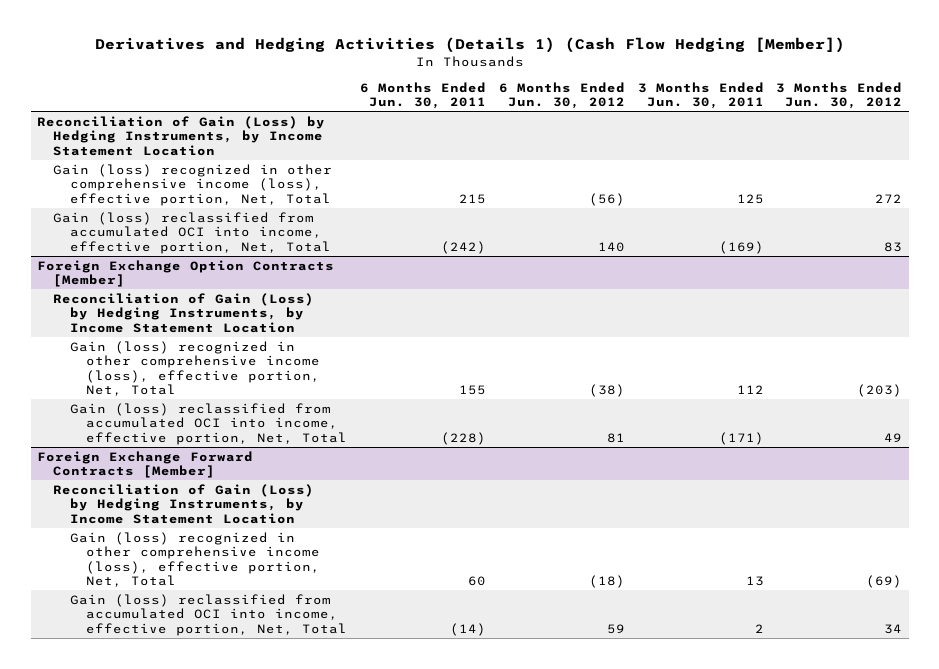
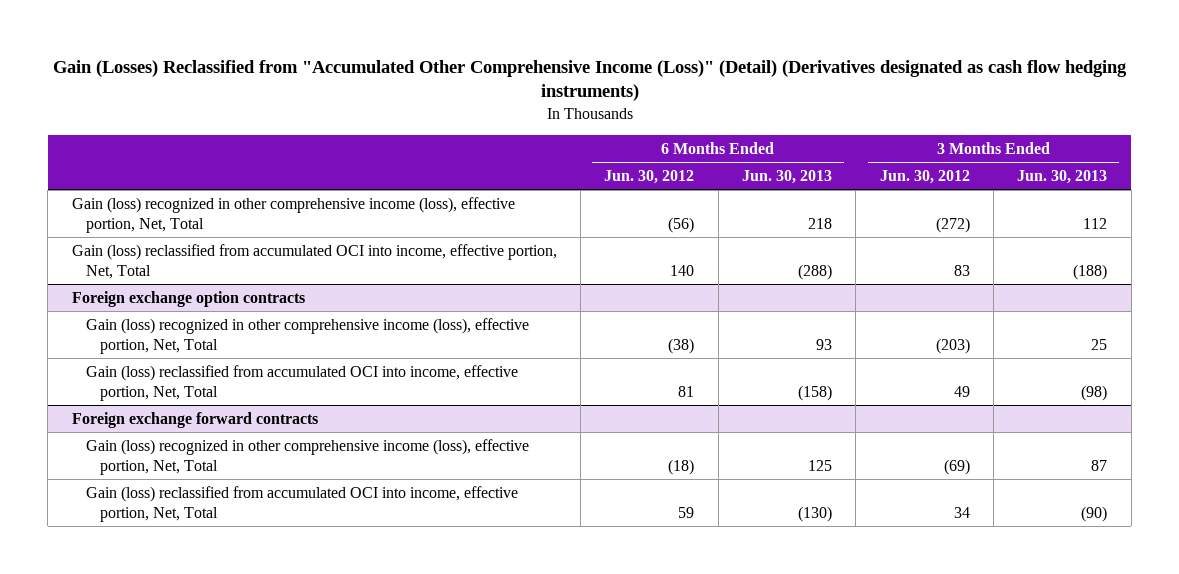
[94,37,845,54] Derivatives and Hedging Activities (Details 1) (Cash Flow Hedging [Member]) -> [52,59,1127,102] Gain (Losses) Reclassified from "Accumulated Other Comprehensive Income (Loss)" (Detail) (Derivatives designated as cash flow hedging instruments)
[359,81,486,110] 6 Months Ended Jun. 30, 2011 -> none
[637,81,764,110] 3 Months Ended Jun. 30, 2011 -> none
none -> [742,169,833,184] Jun. 30, 2013
none -> [1017,169,1108,184] Jun. 30, 2013
[36,115,325,156] Reconciliation of Gain (Loss) by Hedging Instruments, by Income Statement Location -> none
[875,193,903,203] 272 -> [935,216,970,233] (272)
[53,292,315,333] Reconciliation of Gain (Loss) by Hedging Instruments, by Income Statement Location -> none
[36,259,334,288] Foreign Exchange Option Contracts [Member] -> [71,290,305,307] Foreign exchange option contracts
[53,483,315,524] Reconciliation of Gain (Loss) by Hedging Instruments, by Income Statement Location -> none
[36,450,253,479] Foreign Exchange Forward Contracts [Member] -> [71,411,318,428] Foreign exchange forward contracts

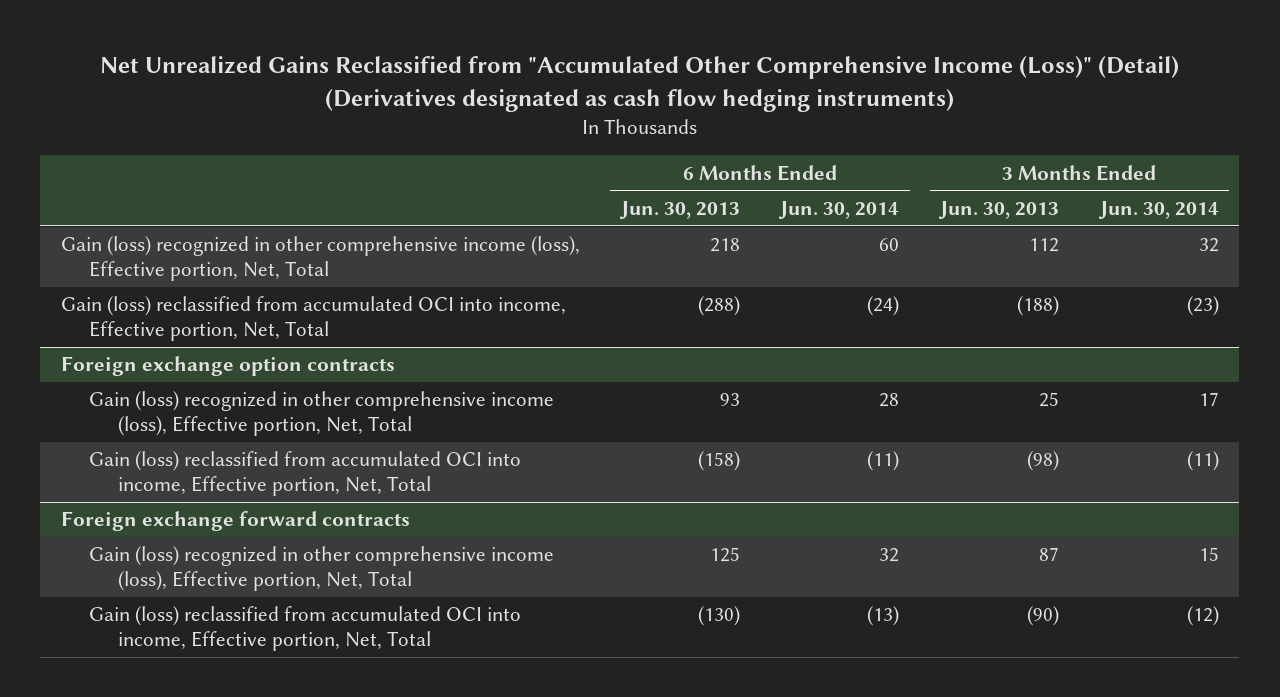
[52,59,1127,102] Gain (Losses) Reclassified from "Accumulated Other Comprehensive Income (Loss)" (Detail) (Derivatives designated as cash flow hedging instruments) -> [99,56,1179,112] Net Unrealized Gains Reclassified from "Accumulated Other Comprehensive Income (Loss)" (Detail) (Derivatives designated as cash flow hedging instruments)
[604,169,695,184] Jun. 30, 2012 -> none
[879,169,970,184] Jun. 30, 2012 -> none
none -> [778,200,900,219] Jun. 30, 2014
none -> [1097,200,1219,219] Jun. 30, 2014
[71,196,515,233] Gain (loss) recognized in other comprehensive income (loss), effective portion, Net, Total -> [60,236,580,282] Gain (loss) recognized in other comprehensive income (loss), Effective portion, Net, Total
[71,243,557,279] Gain (loss) reclassified from accumulated OCI into income, effective portion, Net, Total -> [60,296,566,342] Gain (loss) reclassified from accumulated OCI into income, Effective portion, Net, Total
[85,317,529,354] Gain (loss) recognized in other comprehensive income (loss), effective portion, Net, Total -> [89,391,555,437] Gain (loss) recognized in other comprehensive income (loss), Effective portion, Net, Total
[85,364,518,401] Gain (loss) reclassified from accumulated OCI into income, effective portion, Net, Total -> [89,451,522,497] Gain (loss) reclassified from accumulated OCI into income, Effective portion, Net, Total
[85,438,529,475] Gain (loss) recognized in other comprehensive income (loss), effective portion, Net, Total -> [89,546,555,592] Gain (loss) recognized in other comprehensive income (loss), Effective portion, Net, Total
[85,485,518,522] Gain (loss) reclassified from accumulated OCI into income, effective portion, Net, Total -> [89,606,522,652] Gain (loss) reclassified from accumulated OCI into income, Effective portion, Net, Total

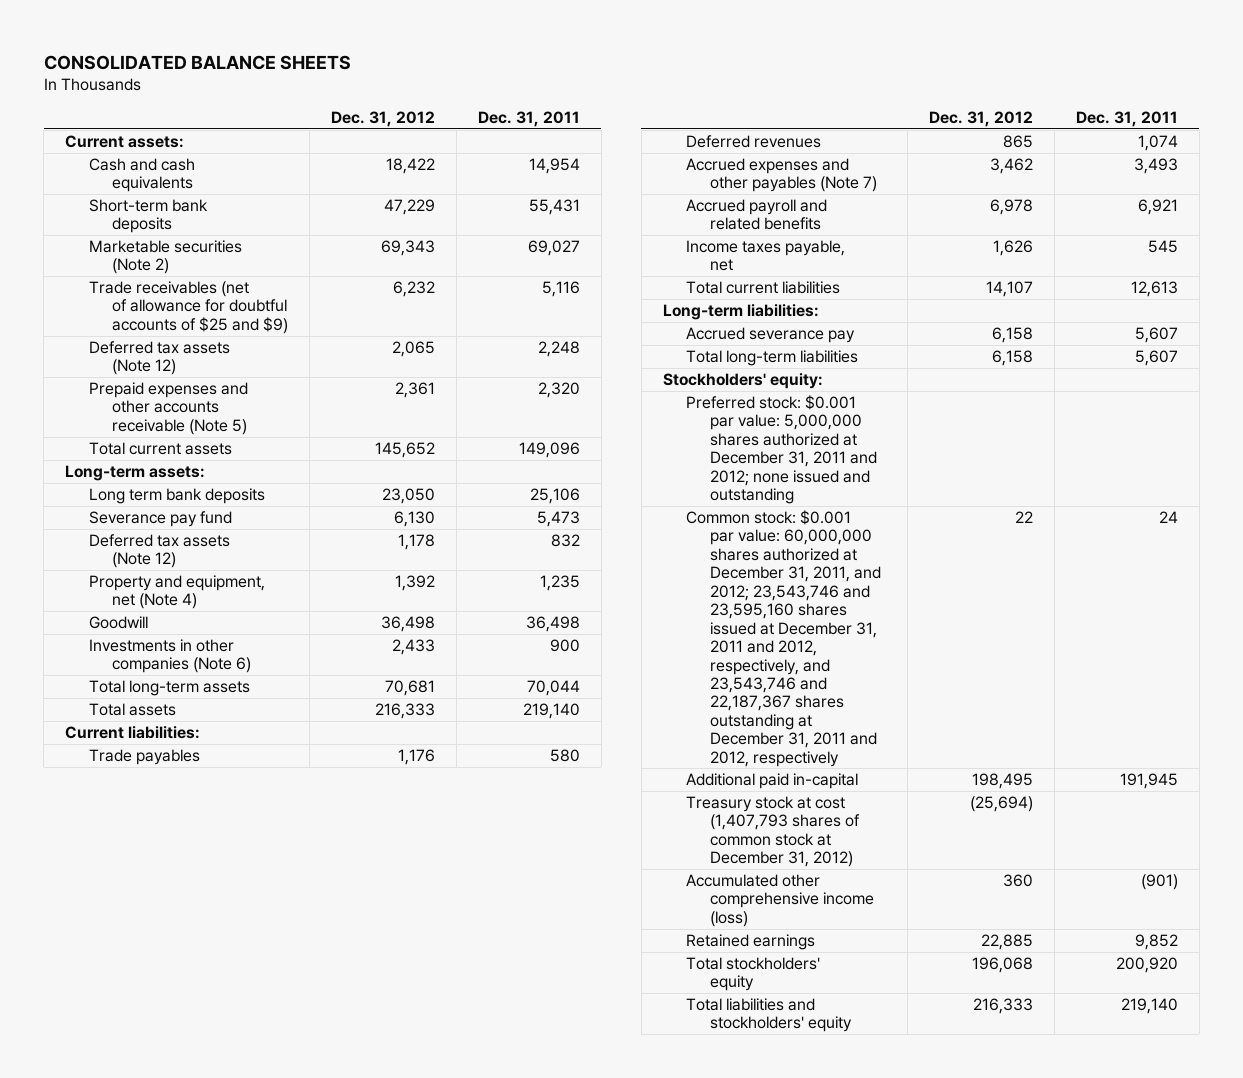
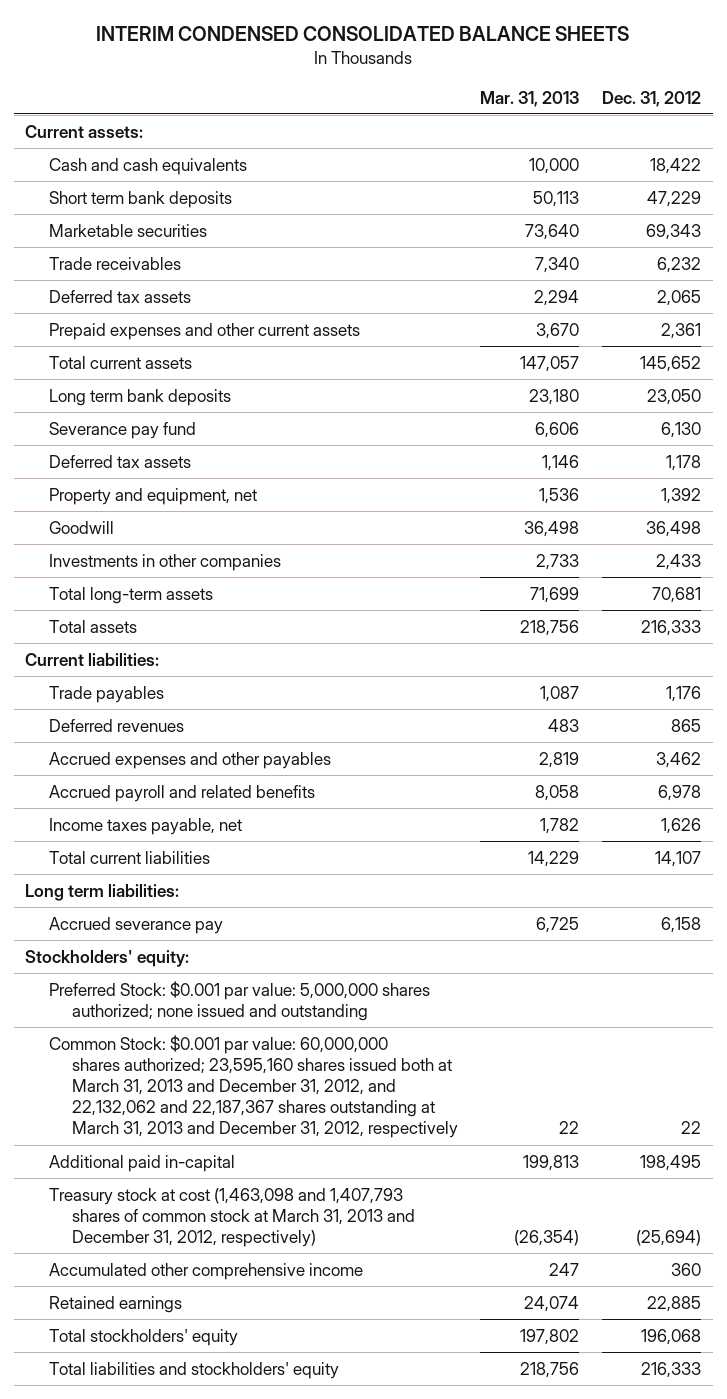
[43,54,351,70] CONSOLIDATED BALANCE SHEETS -> [96,25,630,41] INTERIM CONDENSED CONSOLIDATED BALANCE SHEETS
[478,111,581,128] Dec. 31, 2011 -> none
none -> [480,90,580,107] Mar. 31, 2013
[88,199,208,234] Short-term bank deposits -> [48,190,232,208] Short term bank deposits
[88,240,242,275] Marketable securities (Note 2) -> [48,223,207,237] Marketable securities
[88,281,289,334] Trade receivables (net of allowance for doubtful accounts of $25 and $9) -> [48,256,181,270] Trade receivables
[88,341,230,376] Deferred tax assets (Note 12) -> [48,289,191,303] Deferred tax assets
[88,382,248,435] Prepaid expenses and other accounts receivable (Note 5) -> [48,322,360,340] Prepaid expenses and other current assets
[65,465,206,482] Long-term assets: -> none
[88,534,230,569] Deferred tax assets (Note 12) -> [48,454,191,468] Deferred tax assets
[88,575,265,610] Property and equipment, net (Note 4) -> [48,487,257,505] Property and equipment, net
[88,639,252,674] Investments in other companies (Note 6) -> [48,553,281,571] Investments in other companies
[686,158,878,193] Accrued expenses and other payables (Note 7) -> [48,751,331,769] Accrued expenses and other payables
[662,304,819,321] Long-term liabilities: -> [25,883,180,901] Long term liabilities:
[686,350,859,367] Total long-term liabilities -> none
[686,395,878,505] Preferred stock: $0.001 par value: 5,000,000 shares authorized at December 31, 2011 and 2012; none issued and outstanding -> [48,980,430,1021] Preferred Stock: $0.001 par value: 5,000,000 shares authorized; none issued and outstanding
[686,510,882,767] Common stock: $0.001 par value: 60,000,000 shares authorized at December 31, 2011, and 2012; 23,543,746 and 23,595,160 shares issued at December 31, 2011 and 2012, respectively, and 23,543,746 and 22,187,367 shares outstanding at December 31, 2011 and 2012, respectively -> [48,1034,458,1139] Common Stock: $0.001 par value: 60,000,000 shares authorized; 23,595,160 shares issued both at March 31, 2013 and December 31, 2012, and 22,132,062 and 22,187,367 shares outstanding at March 31, 2013 and December 31, 2012, respectively
[686,796,861,868] Treasury stock at cost (1,407,793 shares of common stock at December 31, 2012) -> [48,1187,415,1248] Treasury stock at cost (1,463,098 and 1,407,793 shares of common stock at March 31, 2013 and December 31, 2012, respectively)
[686,874,875,927] Accumulated other comprehensive income (loss) -> [48,1262,363,1280] Accumulated other comprehensive income

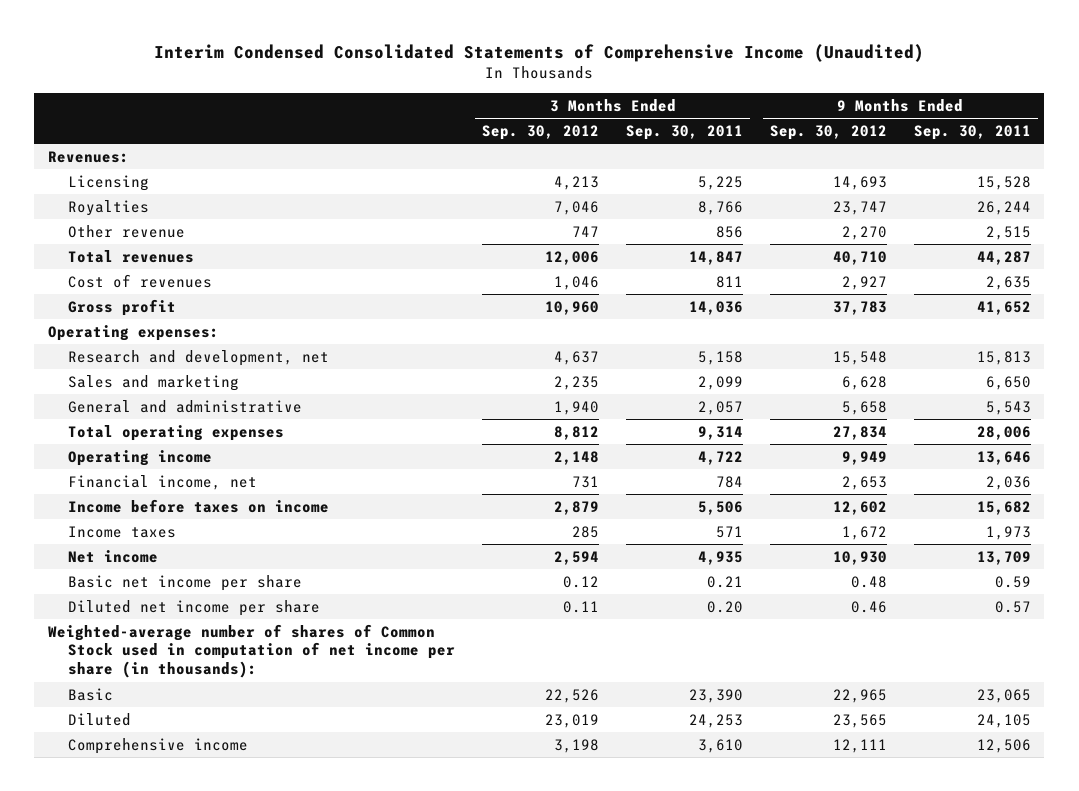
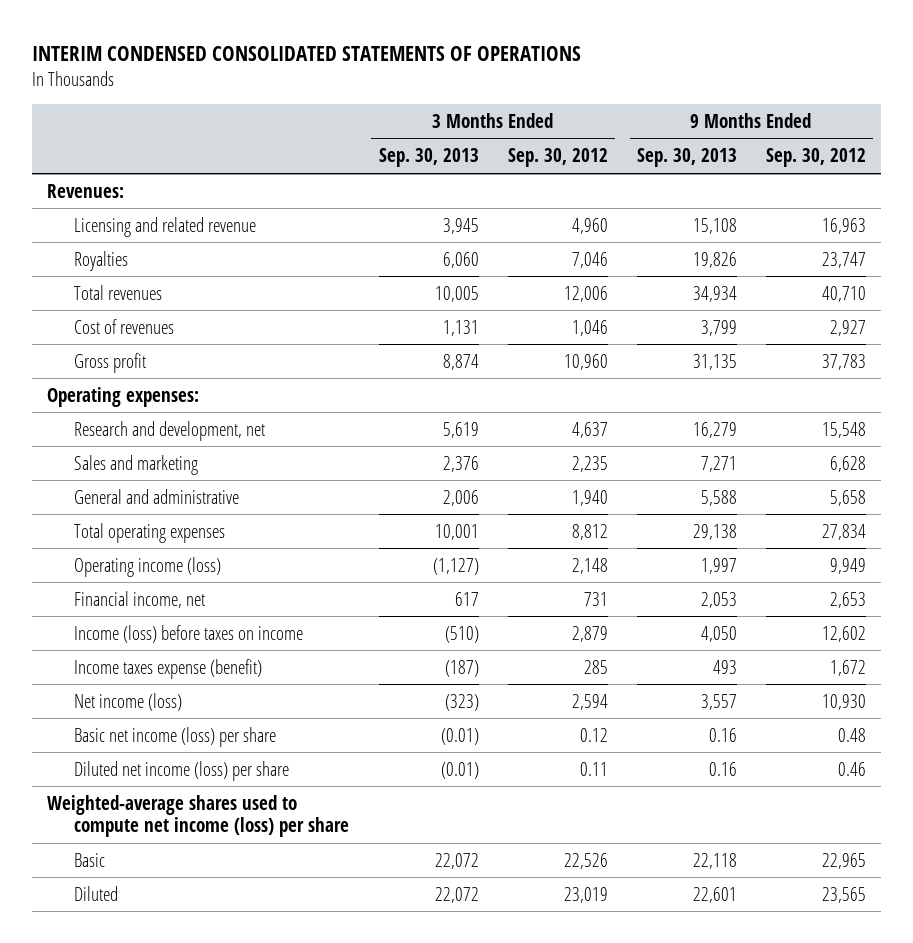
[154,43,925,62] Interim Condensed Consolidated Statements of Comprehensive Income (Unaudited) -> [32,45,582,61] INTERIM CONDENSED CONSOLIDATED STATEMENTS OF OPERATIONS
[625,124,743,140] Sep. 30, 2011 -> none
[913,124,1031,140] Sep. 30, 2011 -> none
none -> [378,148,479,168] Sep. 30, 2013
none -> [636,148,737,168] Sep. 30, 2013
[68,174,150,191] Licensing -> none
none -> [74,216,257,237] Licensing and related revenue
[68,224,186,238] Other revenue -> none
[68,449,213,466] Operating income -> [74,556,222,577] Operating income (loss)
[68,498,330,513] Income before taxes on income -> [74,624,304,643] Income (loss) before taxes on income
[68,525,177,538] Income taxes -> [74,658,263,679] Income taxes expense (benefit)
[68,549,159,563] Net income -> [74,692,183,711] Net income (loss)
[68,574,303,591] Basic net income per share -> [74,726,277,747] Basic net income (loss) per share
[68,599,321,616] Diluted net income per share -> [74,760,290,781] Diluted net income (loss) per share
[47,623,456,679] Weighted-average number of shares of Common Stock used in computation of net income per share (in thousands): -> [46,794,350,837] Weighted-average shares used to compute net income (loss) per share
[68,737,249,754] Comprehensive income -> none

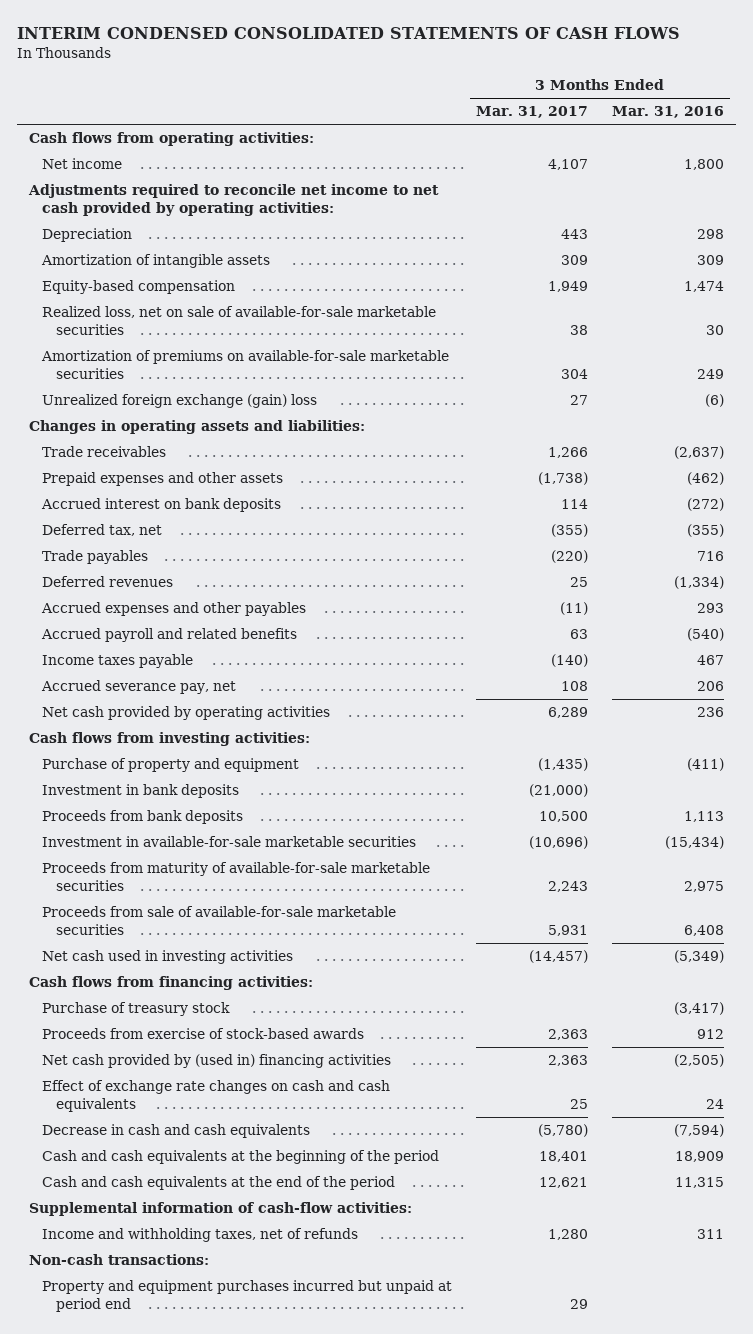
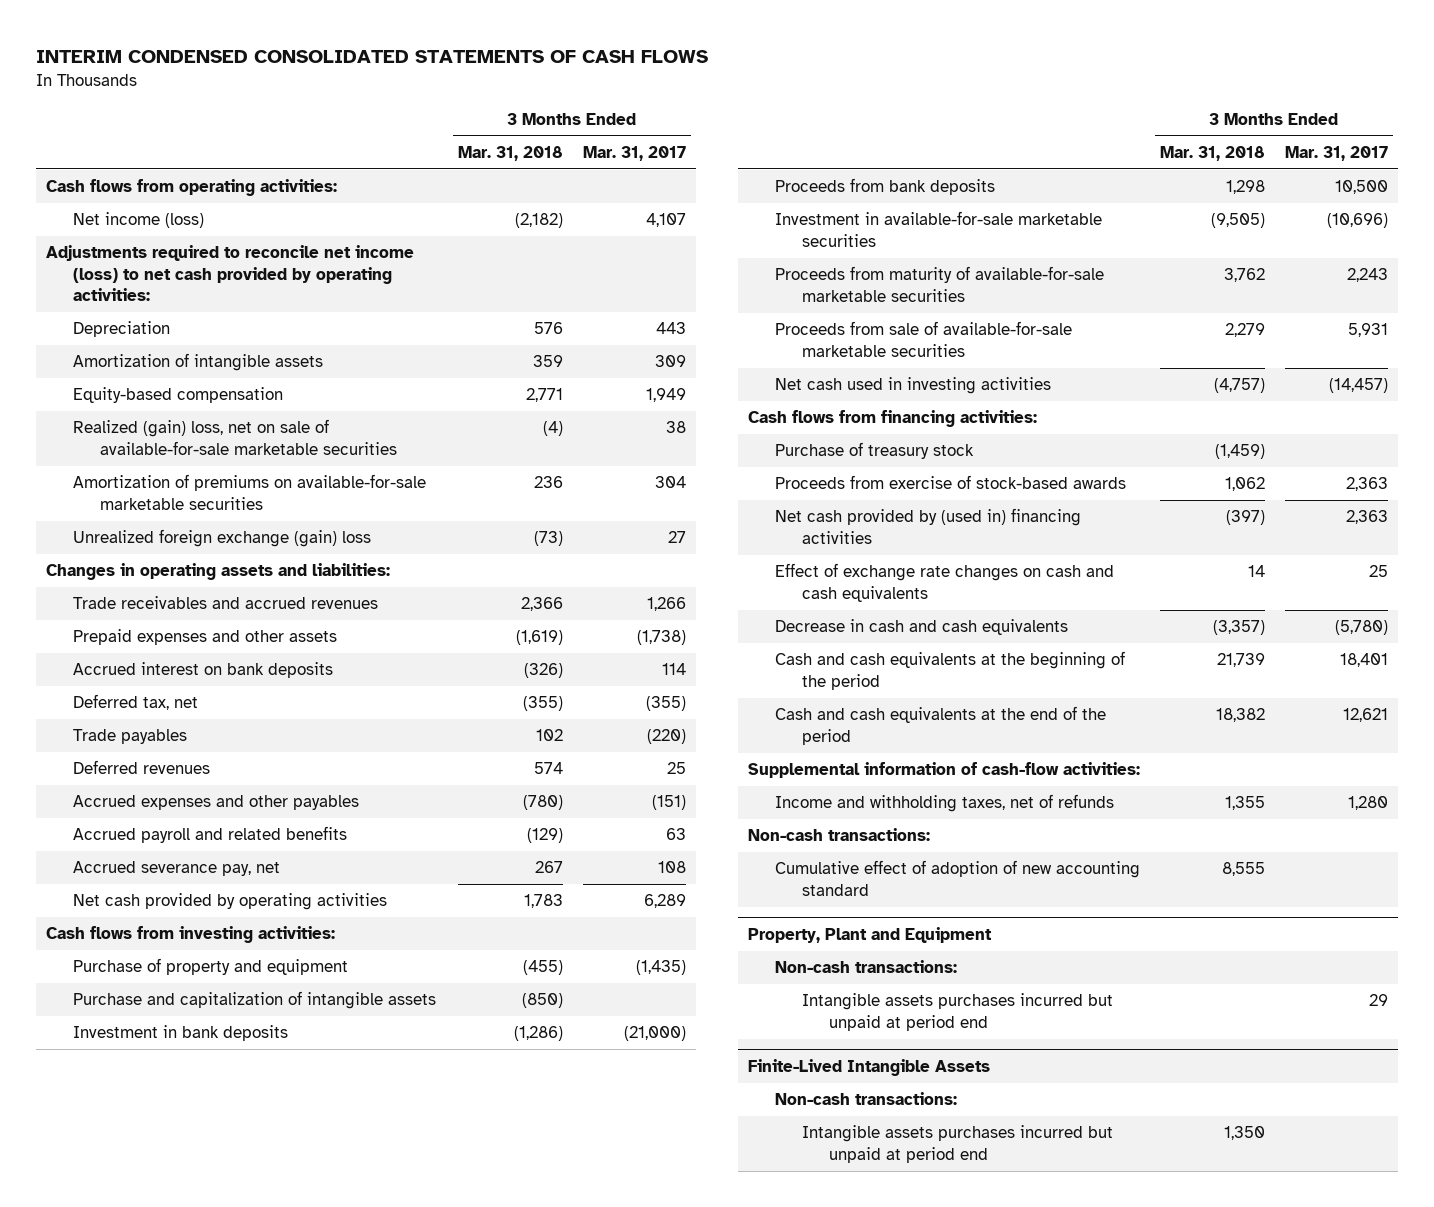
[612,106,725,119] Mar. 31, 2016 -> none
none -> [458,146,564,162] Mar. 31, 2018
[42,158,123,170] Net income -> [73,212,205,229] Net income (loss)
[27,184,439,217] Adjustments required to reconcile net income to net cash provided by operating activities: -> [46,245,415,302] Adjustments required to reconcile net income (loss) to net cash provided by operating activities:
[42,306,437,336] Realized loss, net on sale of available-for-sale marketable securities -> [73,419,398,455] Realized (gain) loss, net on sale of available-for-sale marketable securities
[42,446,167,458] Trade receivables -> [73,596,379,610] Trade receivables and accrued revenues
[560,602,589,616] (11) -> [651,795,686,811] (151)
[42,654,194,669] Income taxes payable -> none
none -> [73,991,437,1010] Purchase and capitalization of intangible assets
none -> [775,860,1141,896] Cumulative effect of adoption of new accounting standard
none -> [748,927,993,944] Property, Plant and Equipment
none -> [775,960,958,974] Non-cash transactions:
[42,1280,453,1313] Property and equipment purchases incurred but unpaid at period end -> [802,993,1114,1031] Intangible assets purchases incurred but unpaid at period end
none -> [748,1059,991,1077] Finite-Lived Intangible Assets
none -> [775,1092,958,1106] Non-cash transactions:
none -> [802,1125,1114,1163] Intangible assets purchases incurred but unpaid at period end

